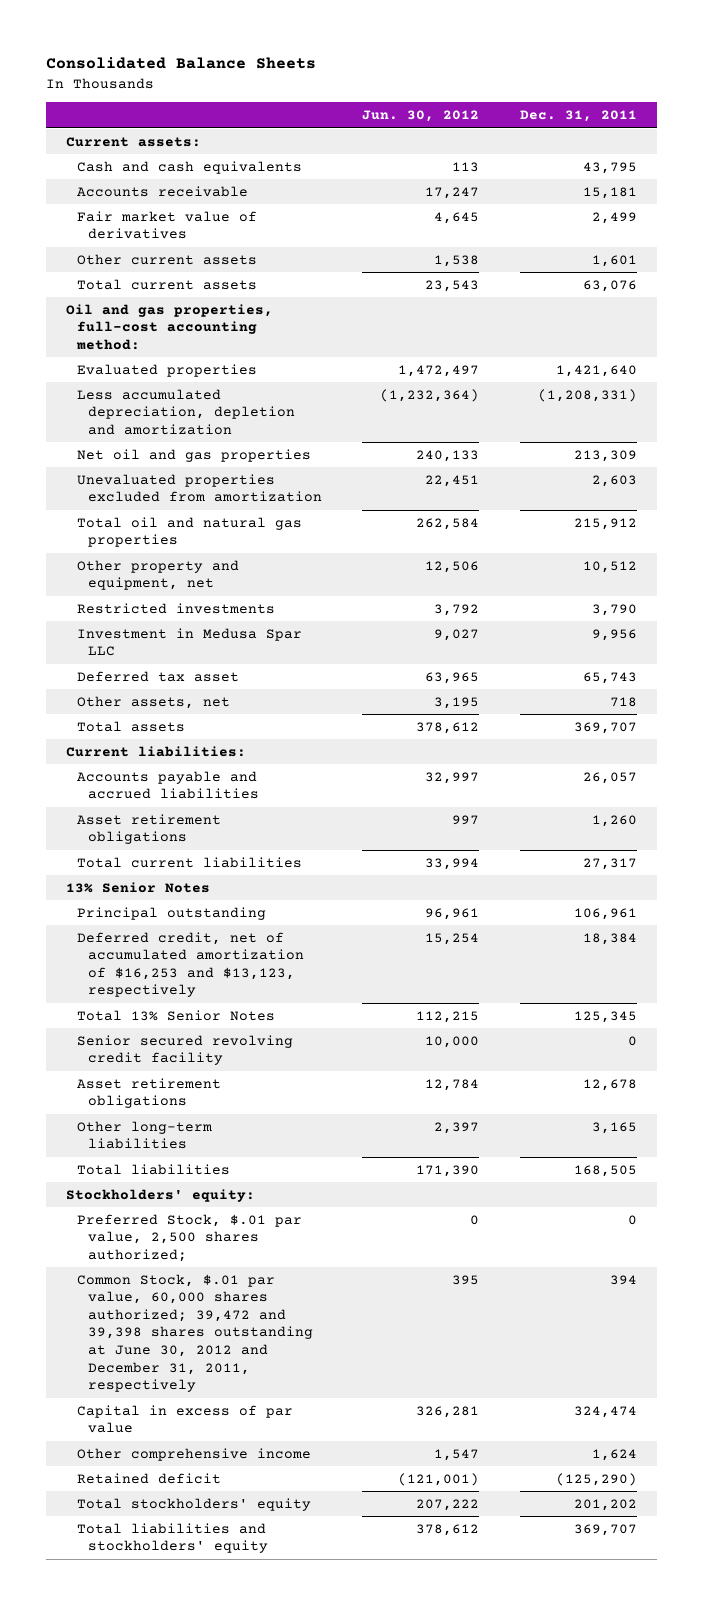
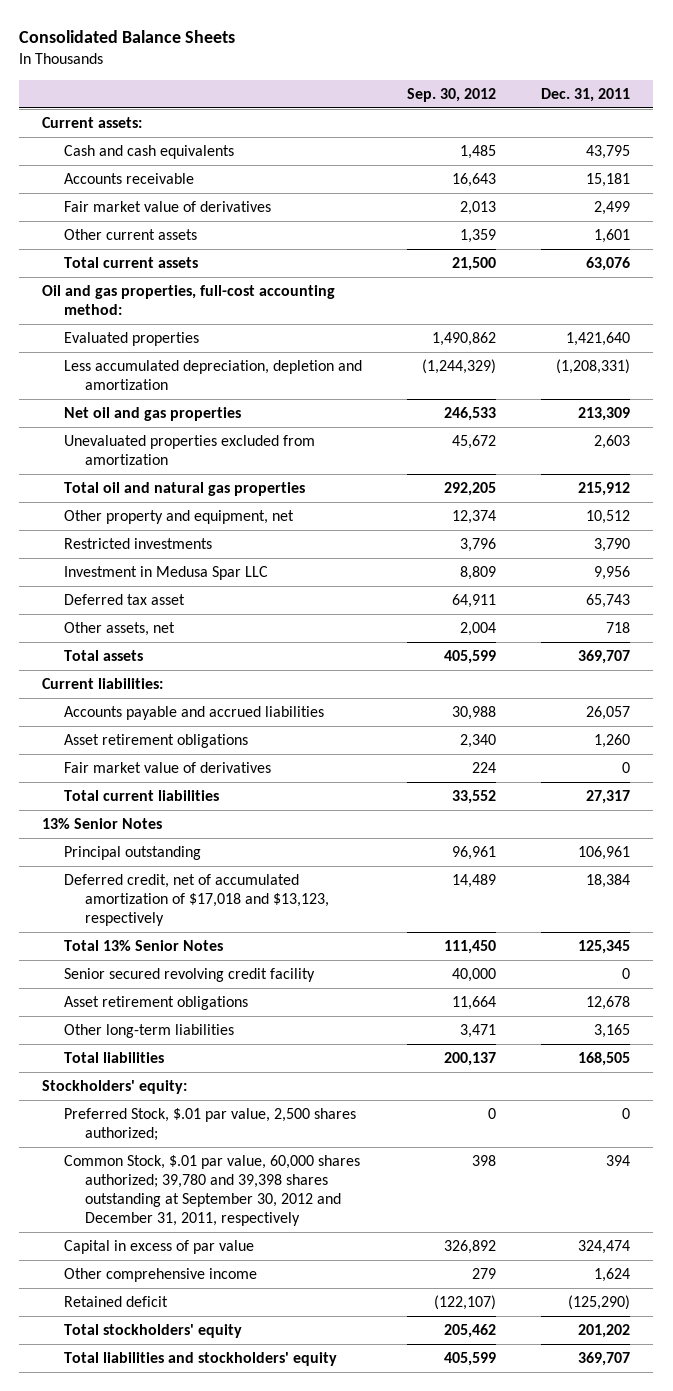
[362,110,480,123] Jun. 30, 2012 -> none
none -> [407,87,497,102] Sep. 30, 2012
none -> [63,762,271,774] Fair market value of derivatives
[76,931,305,998] Deferred credit, net of accumulated amortization of $16,253 and $13,123, respectively -> [63,874,330,926] Deferred credit, net of accumulated amortization of $17,018 and $13,123, respectively
[76,1273,314,1393] Common Stock, $.01 par value, 60,000 shares authorized; 39,472 and 39,398 shares outstanding at June 30, 2012 and December 31, 2011, respectively -> [63,1155,360,1226] Common Stock, $.01 par value, 60,000 shares authorized; 39,780 and 39,398 shares outstanding at September 30, 2012 and December 31, 2011, respectively

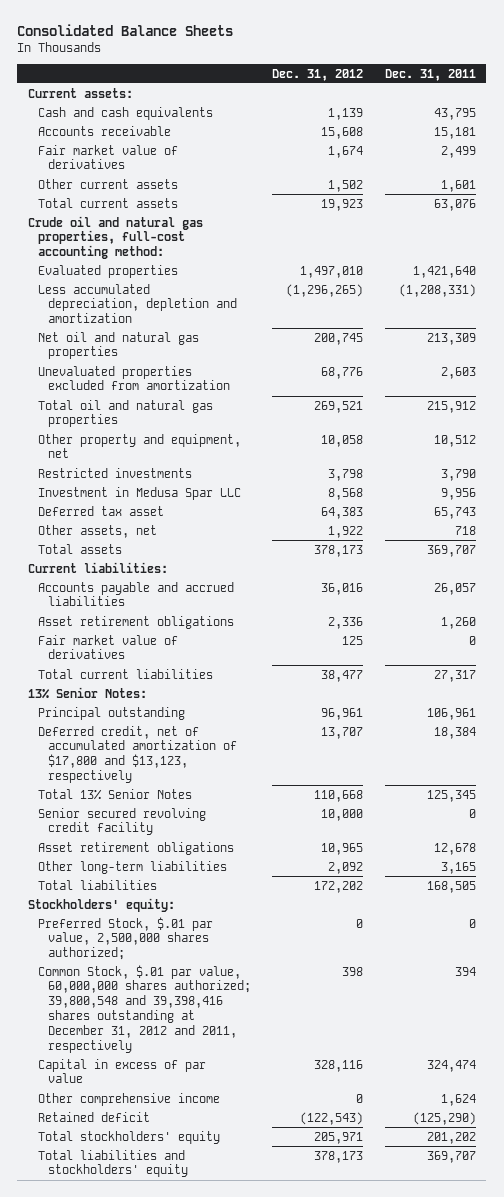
[407,87,497,102] Sep. 30, 2012 -> none
none -> [272,68,364,81] Dec. 31, 2012
[42,285,336,315] Oil and gas properties, full-cost accounting method: -> [27,215,203,260] Crude oil and natural gas properties, full-cost accounting method:
[63,407,241,422] Net oil and gas properties -> [37,331,199,360] Net oil and natural gas properties
[42,818,163,830] 13% Senior Notes -> [27,686,147,699] 13% Senior Notes:
[63,874,330,926] Deferred credit, net of accumulated amortization of $17,018 and $13,123, respectively -> [37,725,237,783] Deferred credit, net of accumulated amortization of $17,800 and $13,123, respectively
[63,1108,356,1141] Preferred Stock, $.01 par value, 2,500 shares authorized; -> [37,916,213,961] Preferred Stock, $.01 par value, 2,500,000 shares authorized;
[63,1155,360,1226] Common Stock, $.01 par value, 60,000 shares authorized; 39,780 and 39,398 shares outstanding at September 30, 2012 and December 31, 2011, respectively -> [37,964,251,1053] Common Stock, $.01 par value, 60,000,000 shares authorized; 39,800,548 and 39,398,416 shares outstanding at December 31, 2012 and 2011, respectively

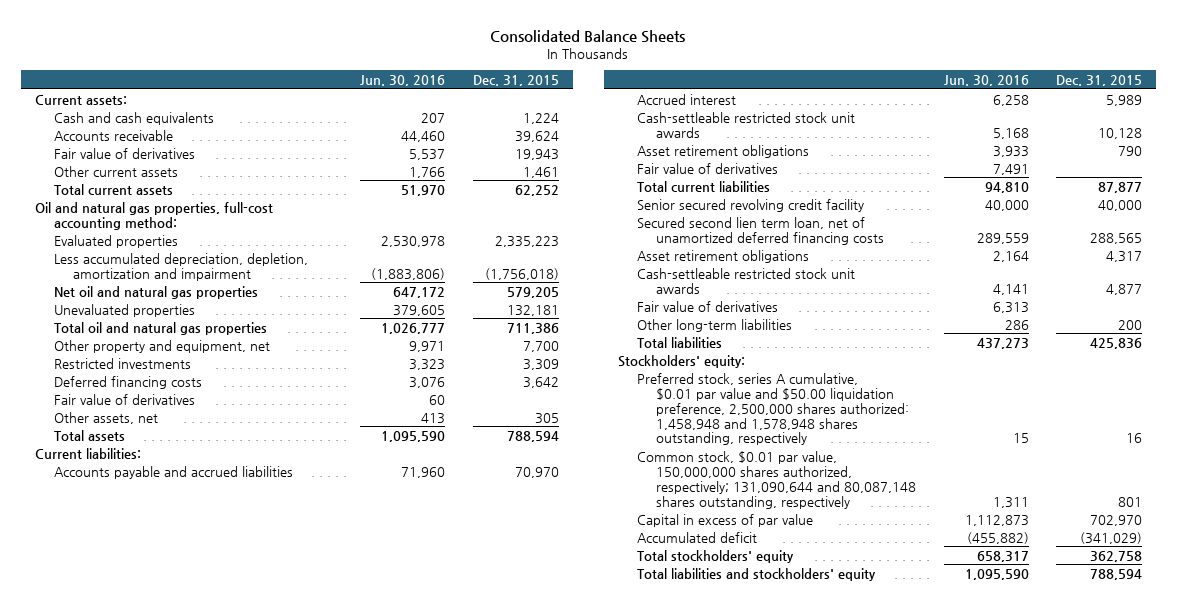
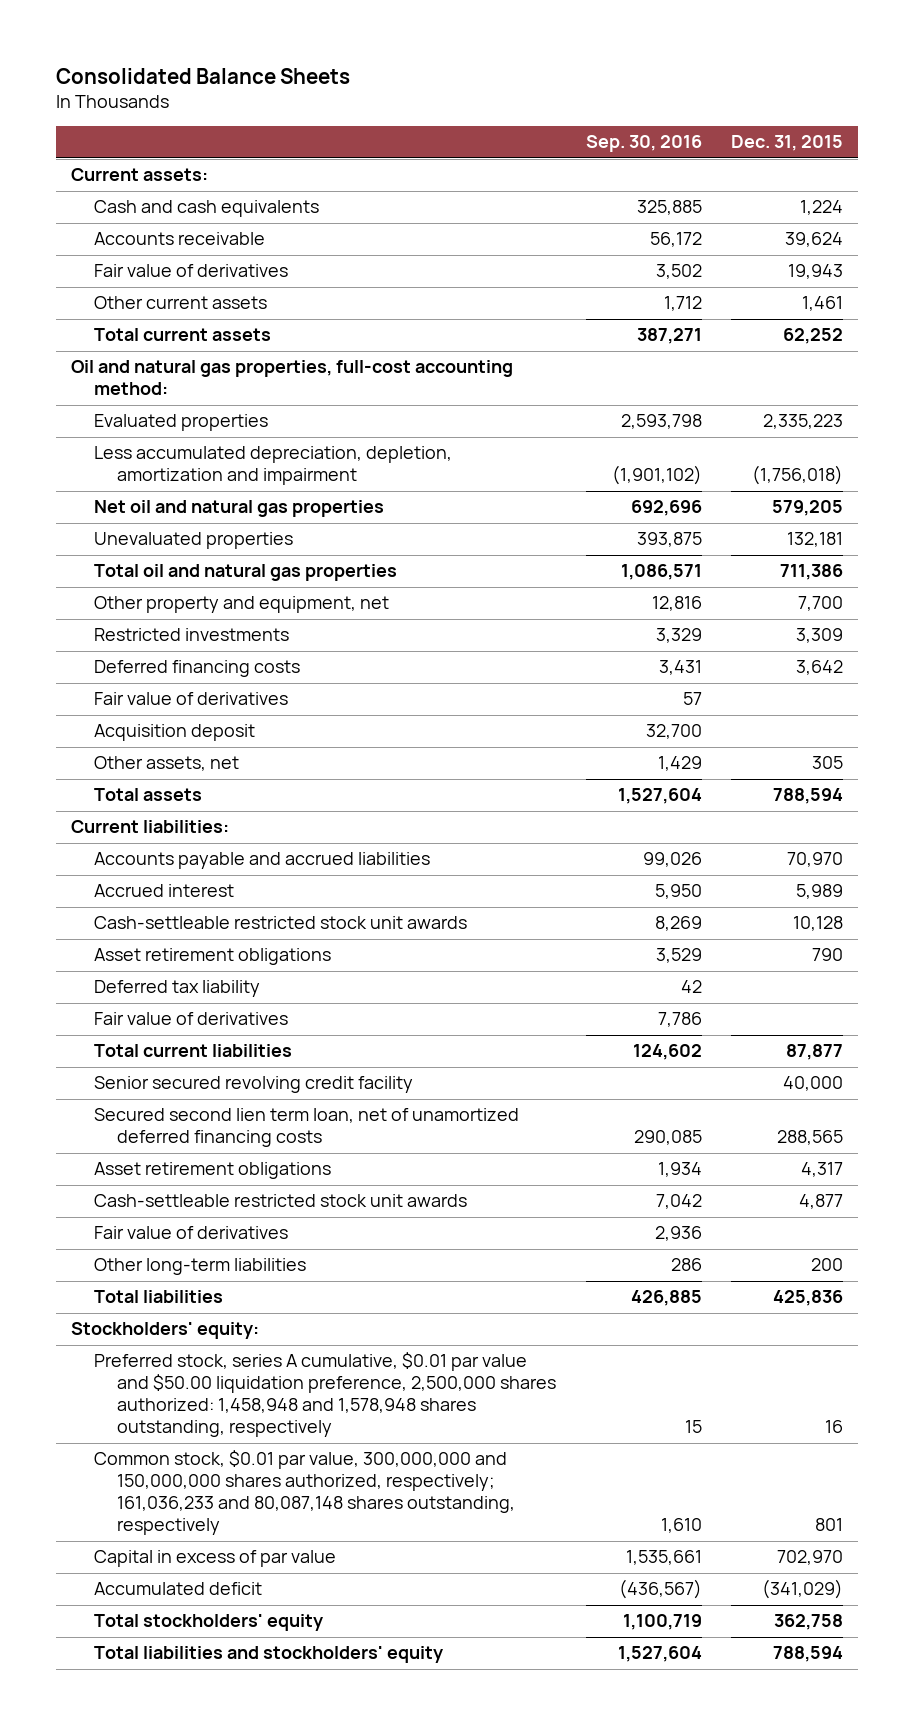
[360,74,446,86] Jun. 30, 2016 -> none
none -> [585,135,702,153] Sep. 30, 2016
none -> [93,724,255,742] Acquisition deposit
none -> [93,980,260,998] Deferred tax liability
[637,450,917,509] Common stock, $0.01 par value, 150,000,000 shares authorized, respectively; 131,090,644 and 80,087,148 shares outstanding, respectively -> [93,1450,515,1536] Common stock, $0.01 par value, 300,000,000 and 150,000,000 shares authorized, respectively; 161,036,233 and 80,087,148 shares outstanding, respectively

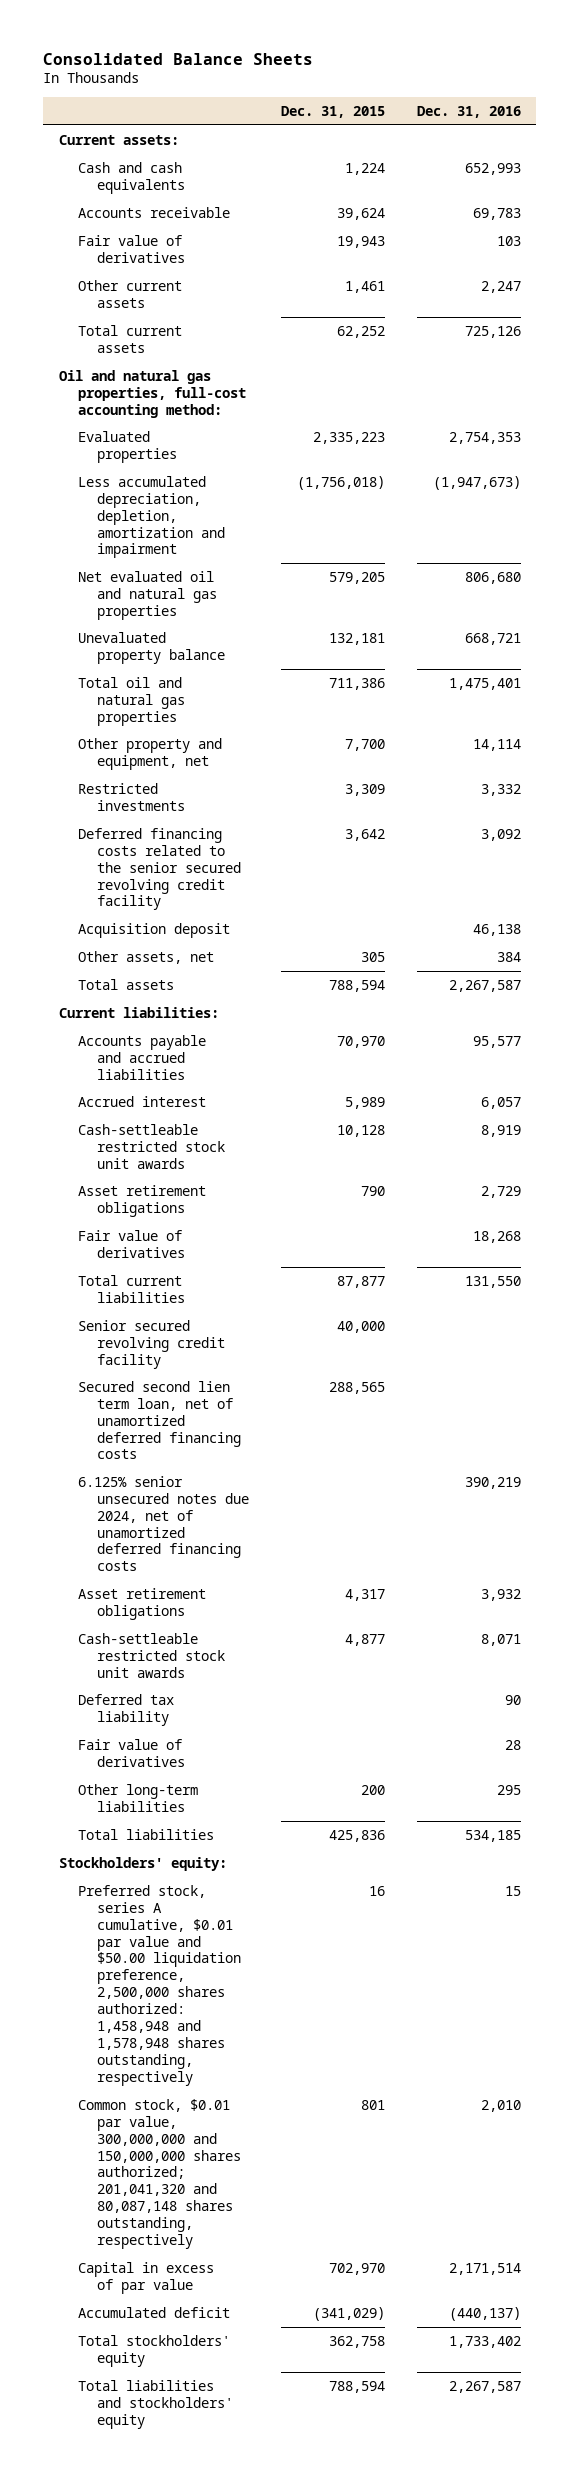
[585,135,702,153] Sep. 30, 2016 -> none
none -> [416,106,521,119] Dec. 31, 2016
[93,500,384,518] Net oil and natural gas properties -> [78,570,218,620] Net evaluated oil and natural gas properties
[93,532,293,550] Unevaluated properties -> [78,631,226,664] Unevaluated property balance
[93,692,288,706] Fair value of derivatives -> none
[93,660,300,678] Deferred financing costs -> [78,827,242,911] Deferred financing costs related to the senior secured revolving credit facility
none -> [78,1475,250,1572] 6.125% senior unsecured notes due 2024, net of unamortized deferred financing costs
[93,980,260,998] Deferred tax liability -> [78,1693,175,1726] Deferred tax liability
[93,1450,515,1536] Common stock, $0.01 par value, 300,000,000 and 150,000,000 shares authorized, respectively; 161,036,233 and 80,087,148 shares outstanding, respectively -> [78,2098,242,2250] Common stock, $0.01 par value, 300,000,000 and 150,000,000 shares authorized; 201,041,320 and 80,087,148 shares outstanding, respectively

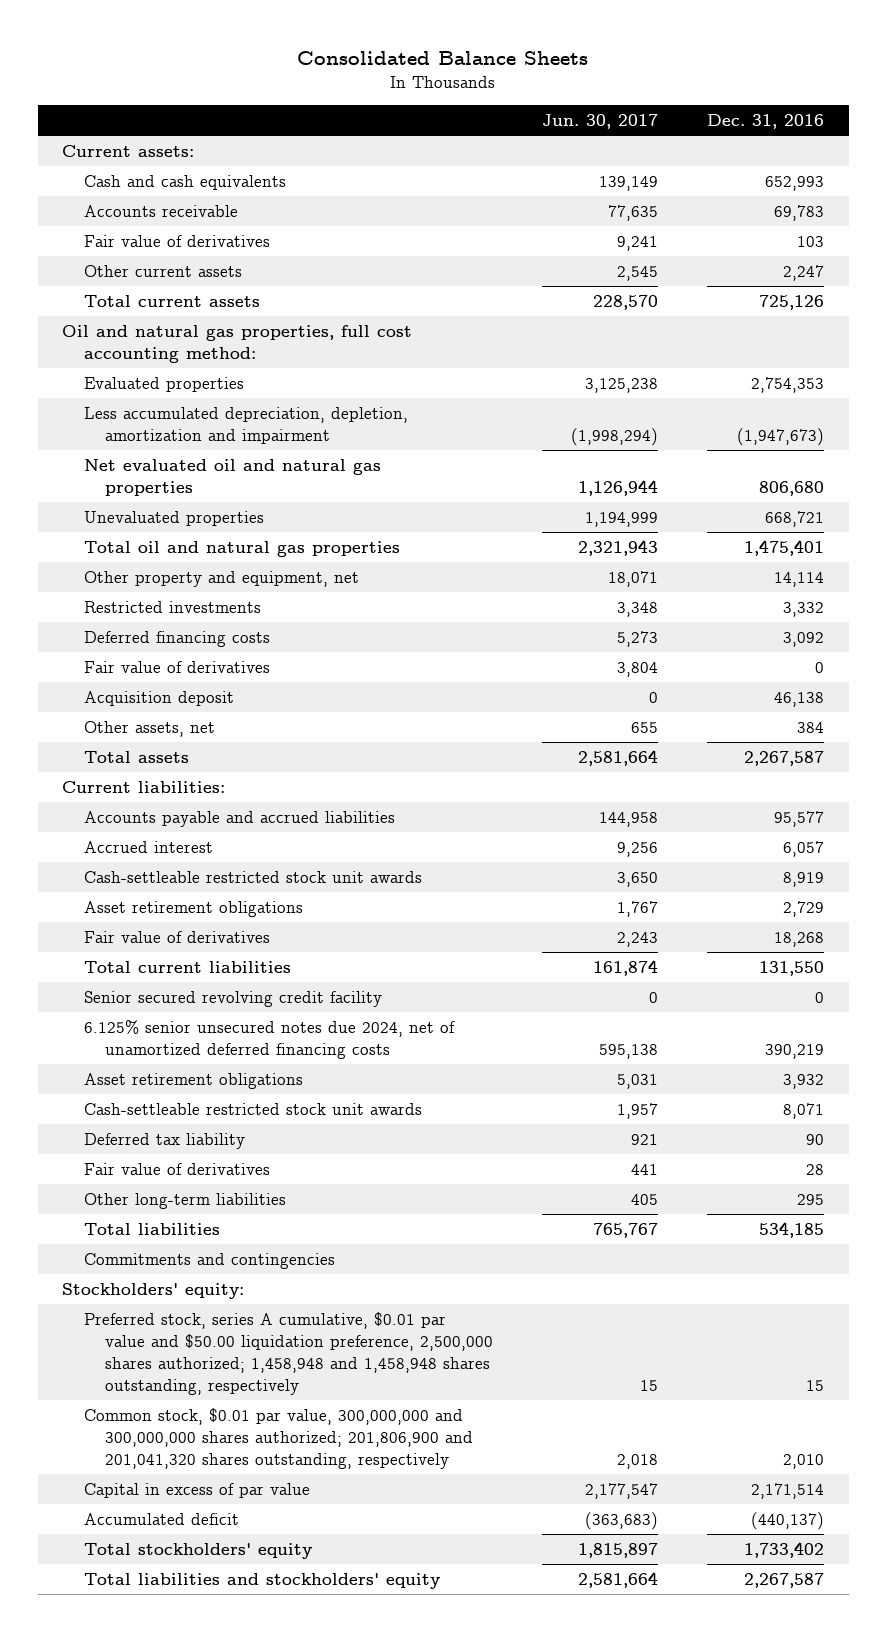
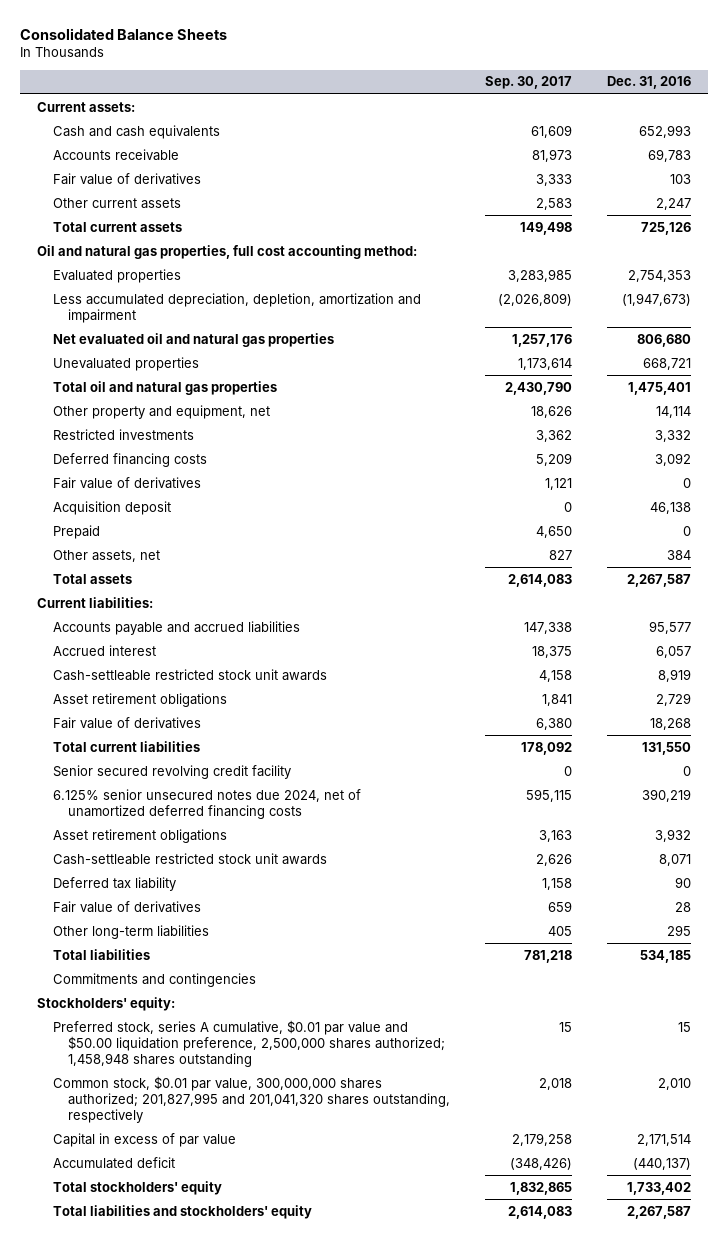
[542,114,659,130] Jun. 30, 2017 -> none
none -> [485,76,573,90] Sep. 30, 2017
none -> [52,524,100,539] Prepaid
[83,1312,494,1395] Preferred stock, series A cumulative, $0.01 par value and $50.00 liquidation preference, 2,500,000 shares authorized; 1,458,948 and 1,458,948 shares outstanding, respectively -> [52,1019,446,1067] Preferred stock, series A cumulative, $0.01 par value and $50.00 liquidation preference, 2,500,000 shares authorized; 1,458,948 shares outstanding
[83,1408,474,1469] Common stock, $0.01 par value, 300,000,000 and 300,000,000 shares authorized; 201,806,900 and 201,041,320 shares outstanding, respectively -> [52,1075,451,1123] Common stock, $0.01 par value, 300,000,000 shares authorized; 201,827,995 and 201,041,320 shares outstanding, respectively

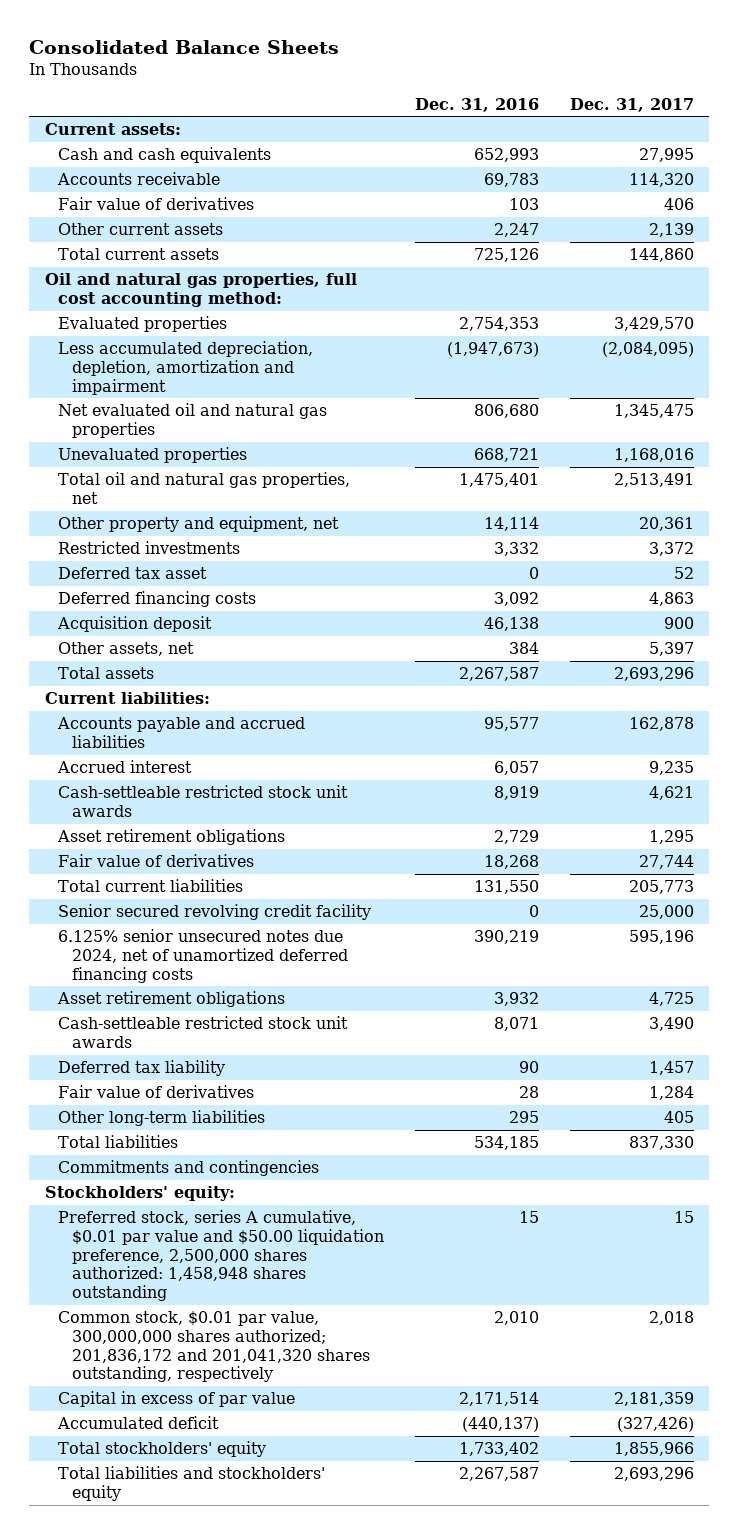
[485,76,573,90] Sep. 30, 2017 -> none
none -> [569,97,694,112] Dec. 31, 2017
[52,380,277,395] Total oil and natural gas properties -> [58,472,351,505] Total oil and natural gas properties, net
none -> [58,567,208,580] Deferred tax asset
[52,476,201,489] Fair value of derivatives -> none
[52,524,100,539] Prepaid -> none
[52,1019,446,1067] Preferred stock, series A cumulative, $0.01 par value and $50.00 liquidation preference, 2,500,000 shares authorized; 1,458,948 shares outstanding -> [58,1210,385,1302] Preferred stock, series A cumulative, $0.01 par value and $50.00 liquidation preference, 2,500,000 shares authorized: 1,458,948 shares outstanding
[52,1075,451,1123] Common stock, $0.01 par value, 300,000,000 shares authorized; 201,827,995 and 201,041,320 shares outstanding, respectively -> [58,1311,371,1383] Common stock, $0.01 par value, 300,000,000 shares authorized; 201,836,172 and 201,041,320 shares outstanding, respectively

